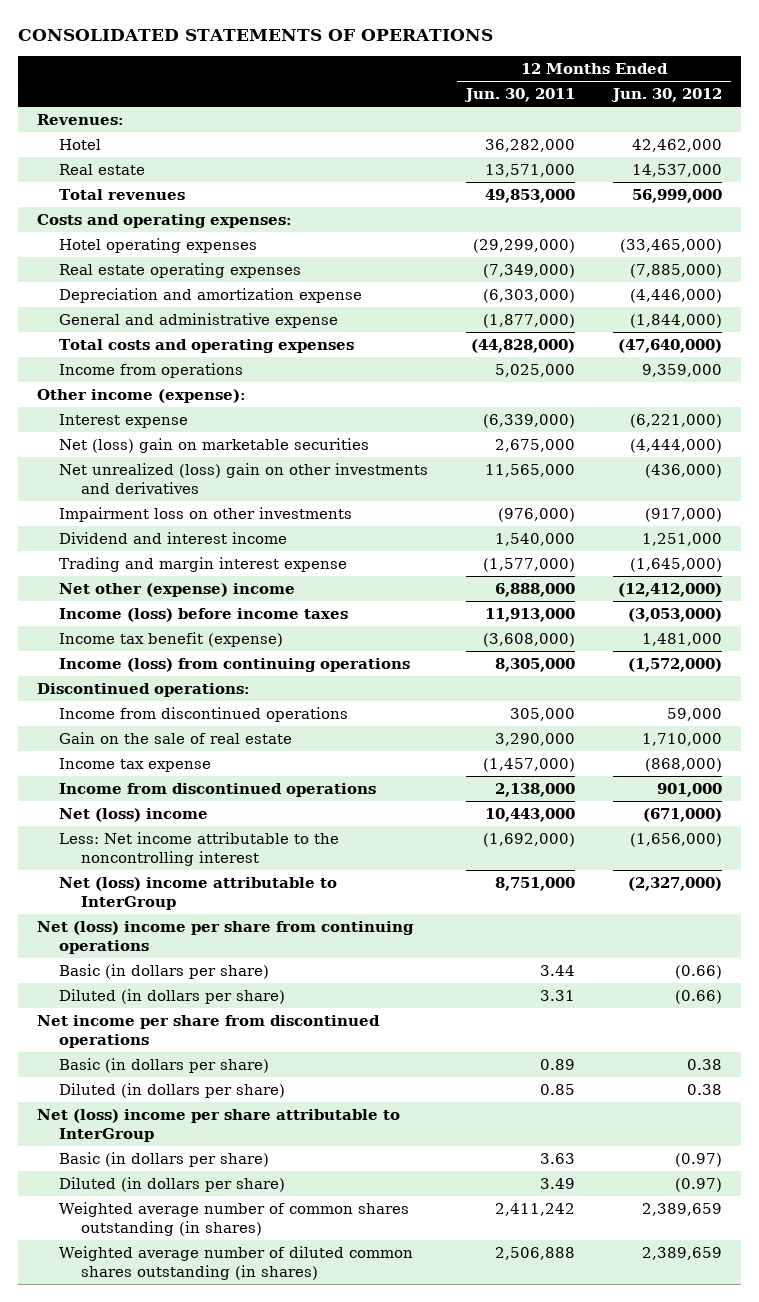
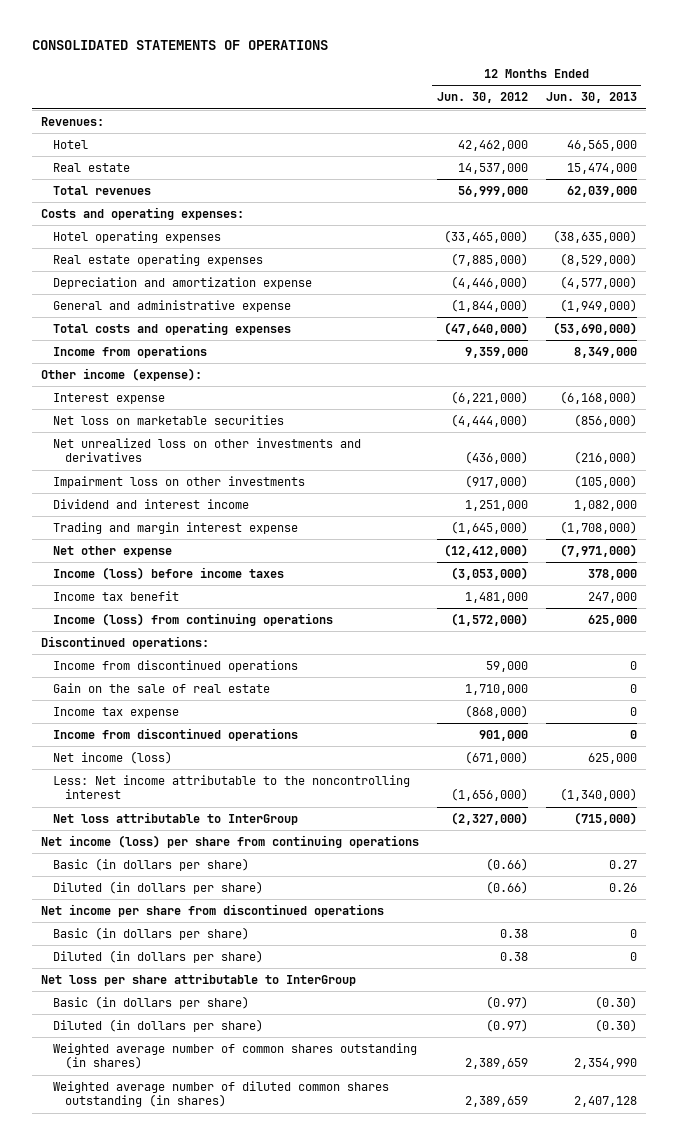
[464,88,576,103] Jun. 30, 2011 -> none
none -> [545,92,637,104] Jun. 30, 2013
[59,437,370,453] Net (loss) gain on marketable securities -> [52,414,284,425] Net loss on marketable securities
[59,462,429,494] Net unrealized (loss) gain on other investments and derivatives -> [52,437,361,463] Net unrealized loss on other investments and derivatives
[59,582,296,597] Net other (expense) income -> [52,545,172,557] Net other expense
[59,631,284,647] Income tax benefit (expense) -> [52,590,179,601] Income tax benefit
[59,807,209,822] Net (loss) income -> [52,750,172,764] Net income (loss)
[59,876,338,910] Net (loss) income attributable to InterGroup -> [52,811,298,825] Net loss attributable to InterGroup
[37,920,415,954] Net (loss) income per share from continuing operations -> [40,834,419,848] Net income (loss) per share from continuing operations
[37,1108,401,1142] Net (loss) income per share attributable to InterGroup -> [40,972,356,986] Net loss per share attributable to InterGroup

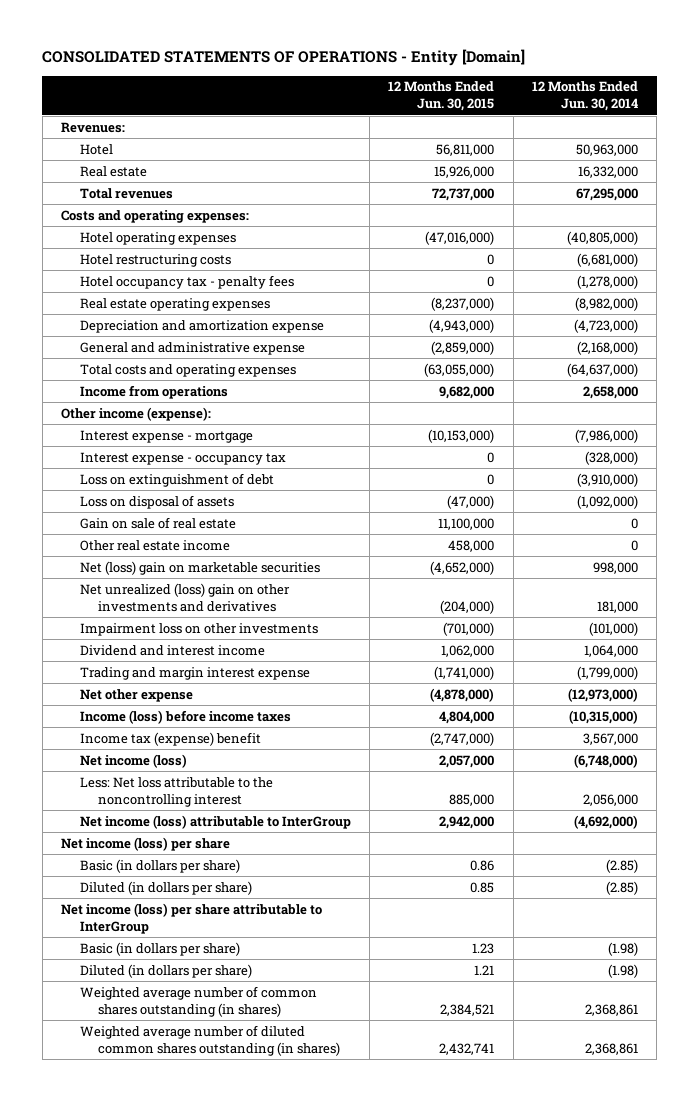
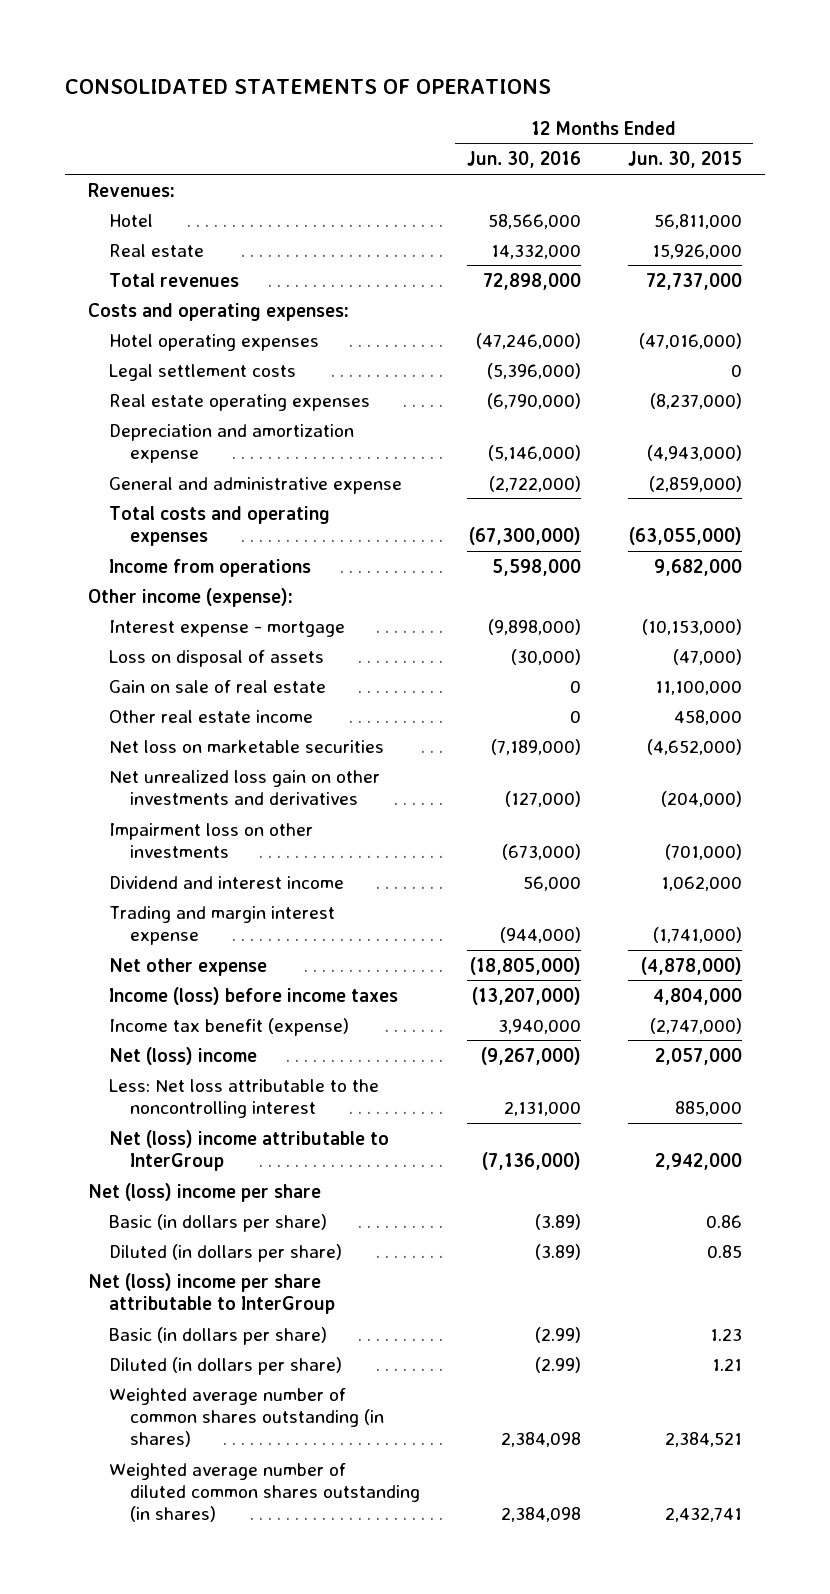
[42,49,526,67] CONSOLIDATED STATEMENTS OF OPERATIONS - Entity [Domain] -> [65,79,552,95] CONSOLIDATED STATEMENTS OF OPERATIONS
[531,81,638,112] 12 Months Ended Jun. 30, 2014 -> none
none -> [466,151,581,169] Jun. 30, 2016
[79,253,231,267] Hotel restructuring costs -> none
[79,274,294,289] Hotel occupancy tax - penalty fees -> none
none -> [109,363,297,381] Legal settlement costs
[79,451,286,465] Interest expense - occupancy tax -> none
[79,472,274,487] Loss on extinguishment of debt -> none
[79,560,320,575] Net (loss) gain on marketable securities -> [109,739,385,753] Net loss on marketable securities
[79,582,290,612] Net unrealized (loss) gain on other investments and derivatives -> [109,769,381,805] Net unrealized loss gain on other investments and derivatives
[79,731,261,746] Income tax (expense) benefit -> [109,1017,350,1036] Income tax benefit (expense)
[79,753,187,768] Net income (loss) -> [109,1046,258,1065] Net (loss) income
[79,814,351,829] Net income (loss) attributable to InterGroup -> [109,1129,390,1171] Net (loss) income attributable to InterGroup
[61,836,231,851] Net income (loss) per share -> [88,1182,322,1202] Net (loss) income per share
[61,902,323,934] Net income (loss) per share attributable to InterGroup -> [88,1272,336,1314] Net (loss) income per share attributable to InterGroup

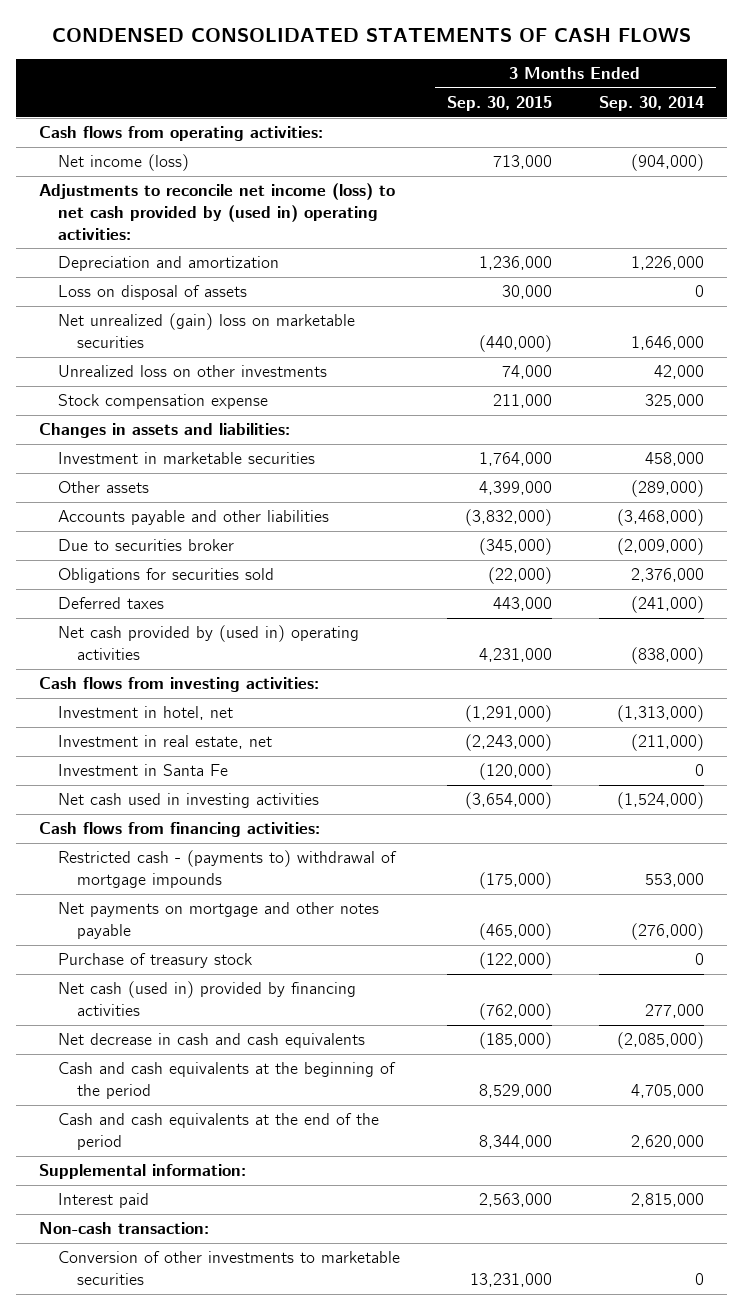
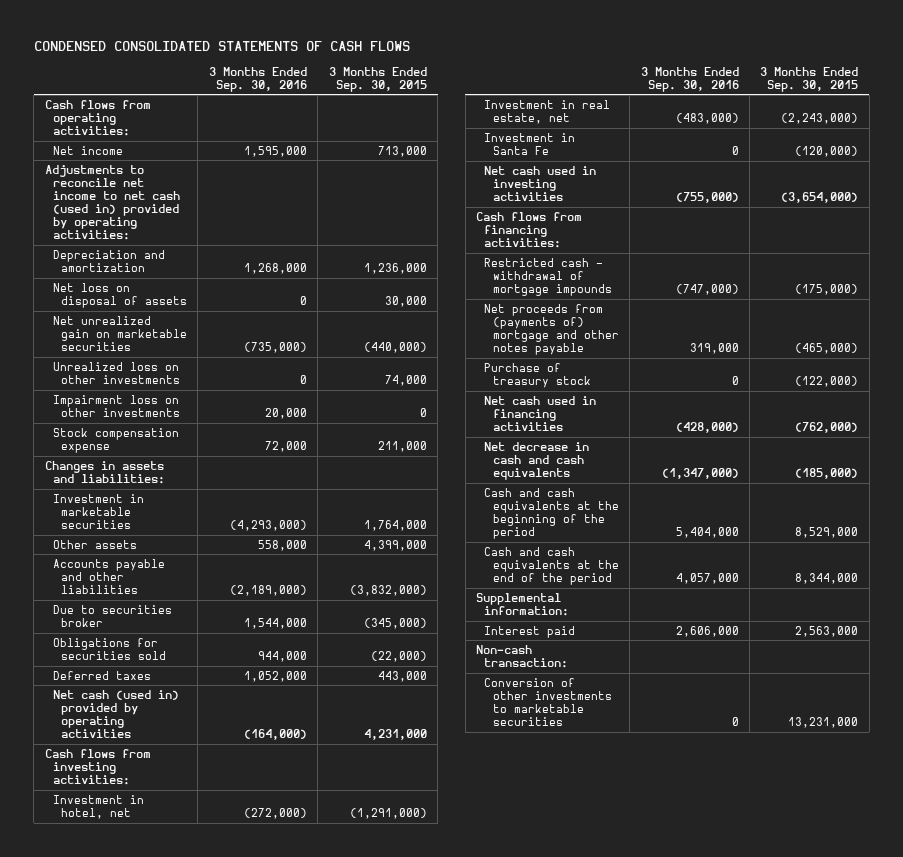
[598,96,704,112] Sep. 30, 2014 -> none
none -> [208,66,307,92] 3 Months Ended Sep. 30, 2016
[57,154,189,172] Net income (loss) -> [52,145,123,155] Net income
[39,183,396,240] Adjustments to reconcile net income (loss) to net cash provided by (used in) operating activities: -> [44,164,180,241] Adjustments to reconcile net income to net cash (used in) provided by operating activities:
[57,285,247,301] Loss on disposal of assets -> [52,282,187,308] Net loss on disposal of assets
[57,313,355,349] Net unrealized (gain) loss on marketable securities -> [52,315,187,352] Net unrealized gain on marketable securities
none -> [52,394,180,417] Impairment loss on other investments
[57,625,359,661] Net cash provided by (used in) operating activities -> [52,689,179,739] Net cash (used in) provided by operating activities
[57,850,397,889] Restricted cash - (payments to) withdrawal of mortgage impounds -> [484,257,612,297] Restricted cash - withdrawal of mortgage impounds
[57,902,379,940] Net payments on mortgage and other notes payable -> [484,303,619,356] Net proceeds from (payments of) mortgage and other notes payable
[57,981,356,1017] Net cash (used in) provided by financing activities -> [484,395,597,432] Net cash used in financing activities

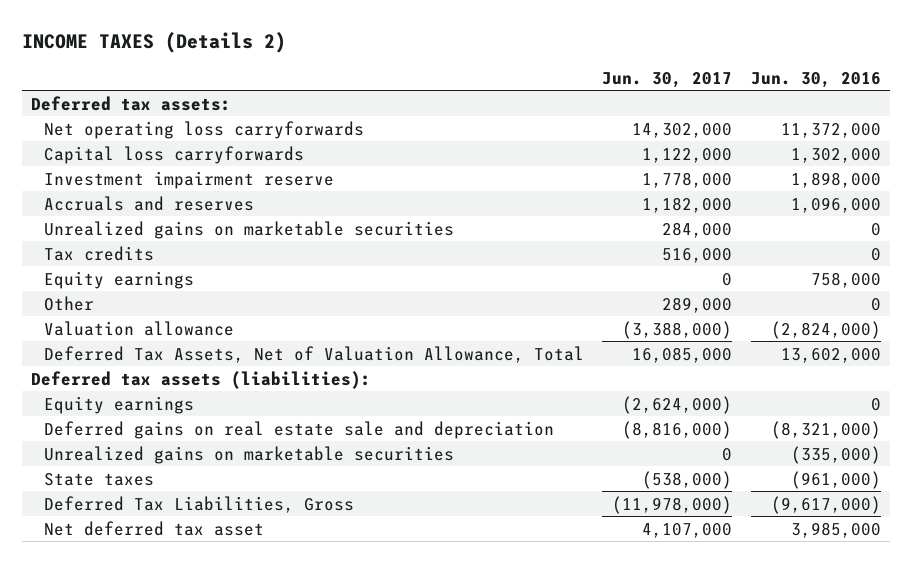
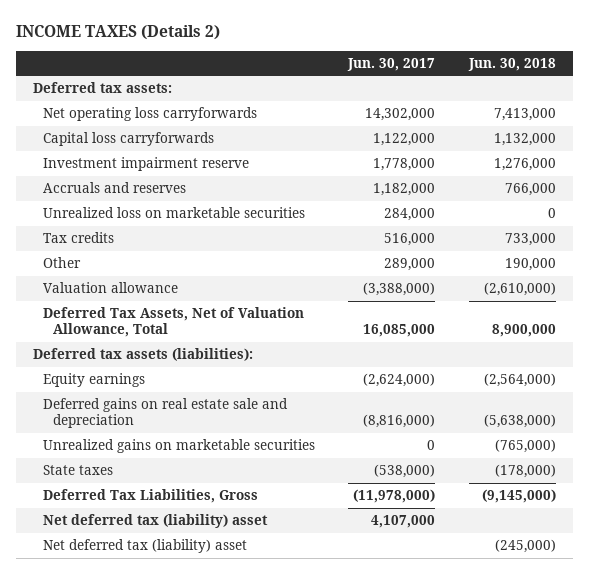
[750,71,881,88] Jun. 30, 2016 -> none
none -> [467,57,556,71] Jun. 30, 2018
[43,220,454,239] Unrealized gains on marketable securities -> [42,207,305,219] Unrealized loss on marketable securities
[43,270,194,289] Equity earnings -> none
[43,520,264,536] Net deferred tax asset -> [42,514,268,529] Net deferred tax (liability) asset
none -> [42,539,247,554] Net deferred tax (liability) asset

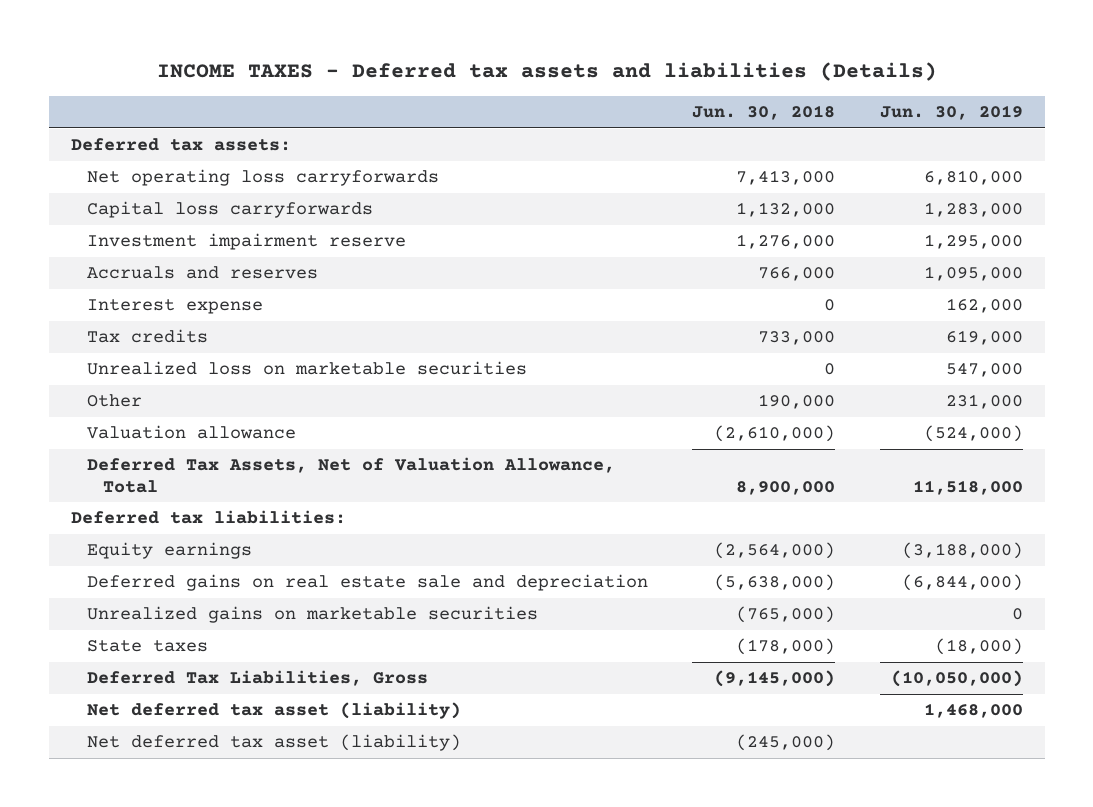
[16,25,221,41] INCOME TAXES (Details 2) -> [156,62,937,82] INCOME TAXES - Deferred tax assets and liabilities (Details)
[347,57,436,71] Jun. 30, 2017 -> none
none -> [879,105,1023,121] Jun. 30, 2019
none -> [86,299,263,315] Interest expense
[42,207,305,219] Unrealized loss on marketable securities -> [86,361,527,376] Unrealized loss on marketable securities
[32,348,253,362] Deferred tax assets (liabilities): -> [70,510,346,525] Deferred tax liabilities:
[42,514,268,529] Net deferred tax (liability) asset -> [86,702,461,720] Net deferred tax asset (liability)
[42,539,247,554] Net deferred tax (liability) asset -> [86,734,461,752] Net deferred tax asset (liability)

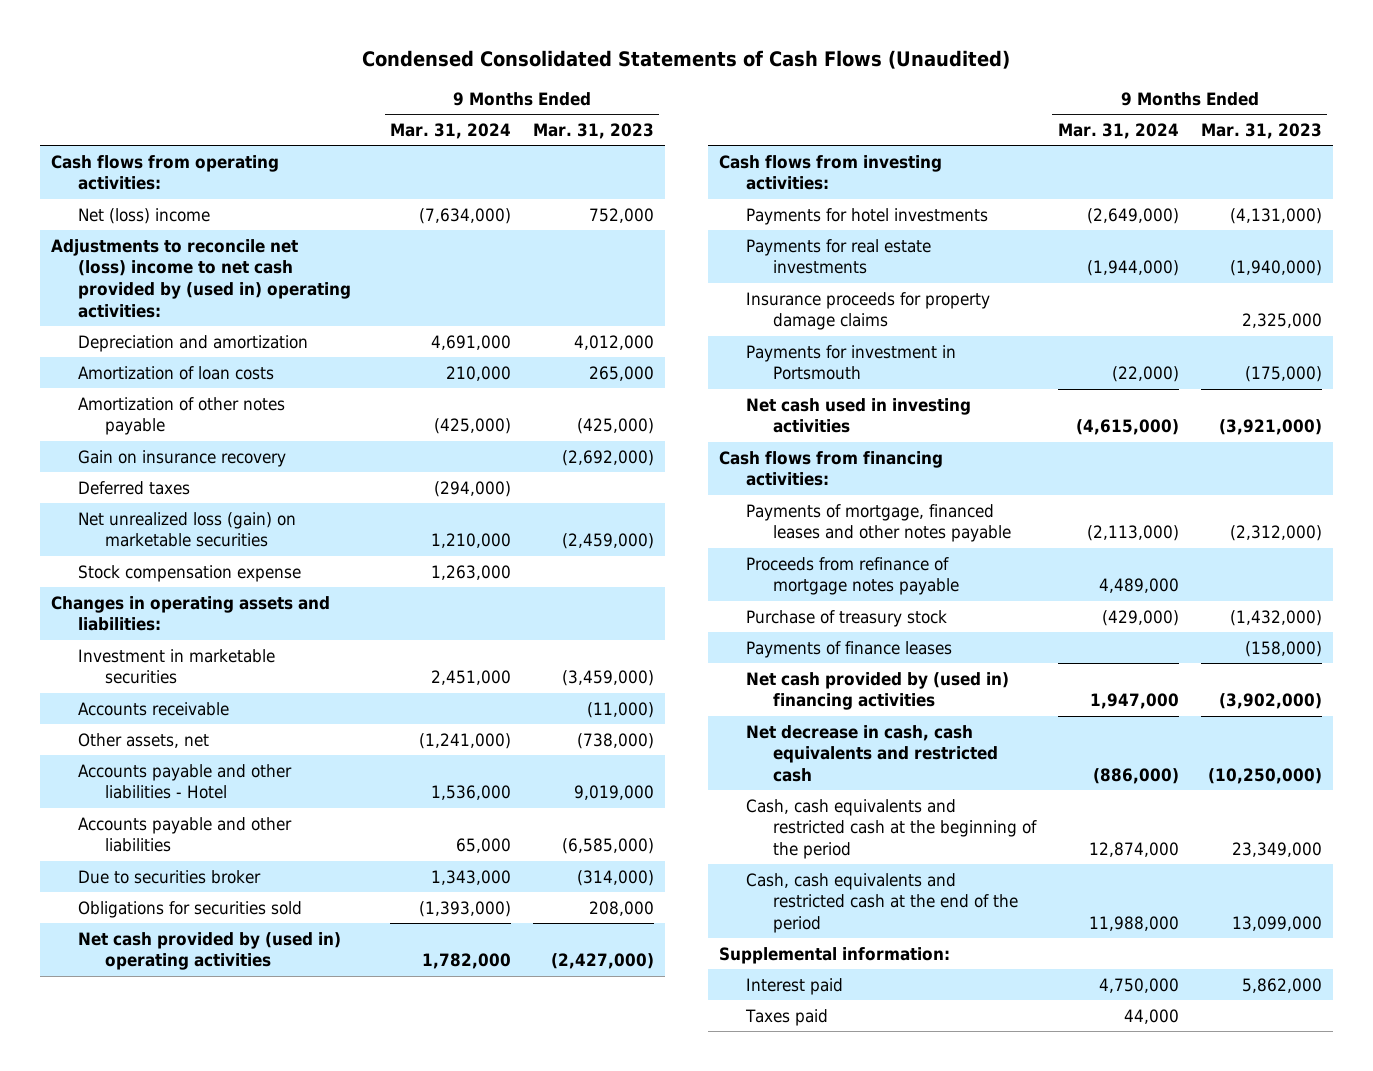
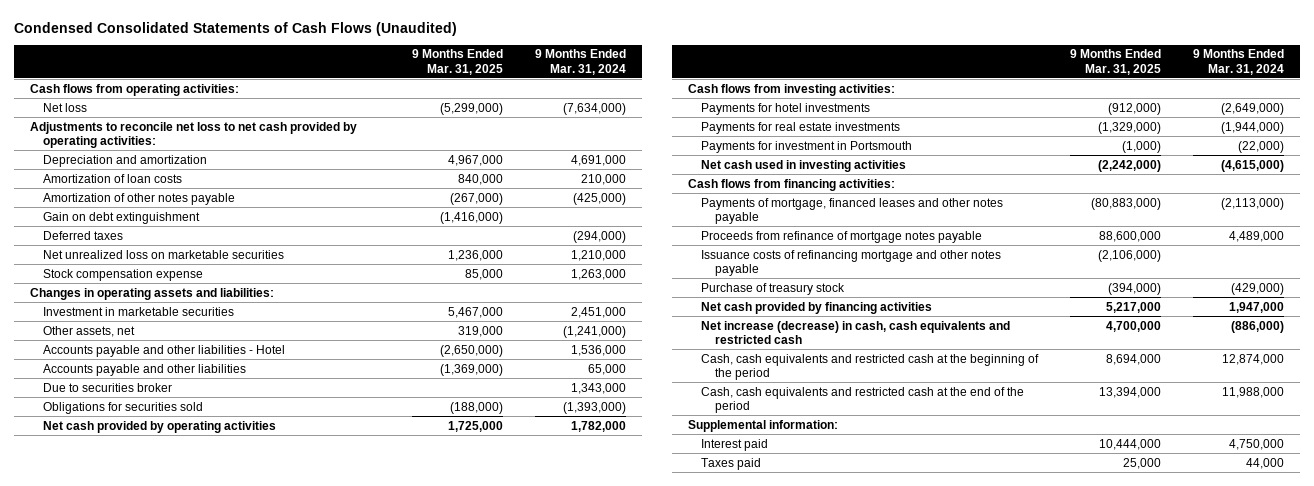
[532,123,654,140] Mar. 31, 2023 -> none
none -> [411,49,503,75] 9 Months Ended Mar. 31, 2025
[78,207,211,224] Net (loss) income -> [42,102,87,112] Net loss
[50,238,352,319] Adjustments to reconcile net (loss) income to net cash provided by (used in) operating activities: -> [29,121,357,148] Adjustments to reconcile net loss to net cash provided by operating activities:
[78,449,287,467] Gain on insurance recovery -> none
none -> [42,211,200,224] Gain on debt extinguishment
[78,511,297,548] Net unrealized loss (gain) on marketable securities -> [42,249,284,259] Net unrealized loss on marketable securities
[78,701,230,716] Accounts receivable -> none
[78,931,342,971] Net cash provided by (used in) operating activities -> [42,420,276,433] Net cash provided by operating activities
[745,291,990,331] Insurance proceeds for property damage claims -> none
none -> [701,249,1002,276] Issuance costs of refinancing mortgage and other notes payable
[745,640,952,658] Payments of finance leases -> none
[745,671,1009,711] Net cash provided by (used in) financing activities -> [701,301,933,314] Net cash provided by financing activities
[745,724,998,783] Net decrease in cash, cash equivalents and restricted cash -> [701,320,1011,344] Net increase (decrease) in cash, cash equivalents and restricted cash

